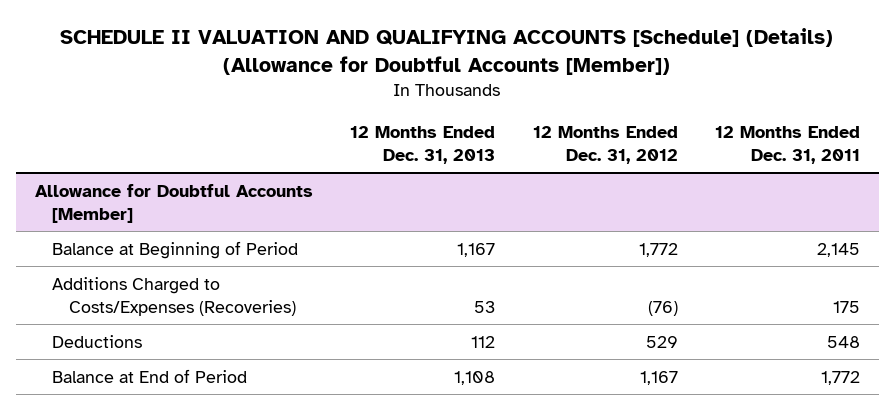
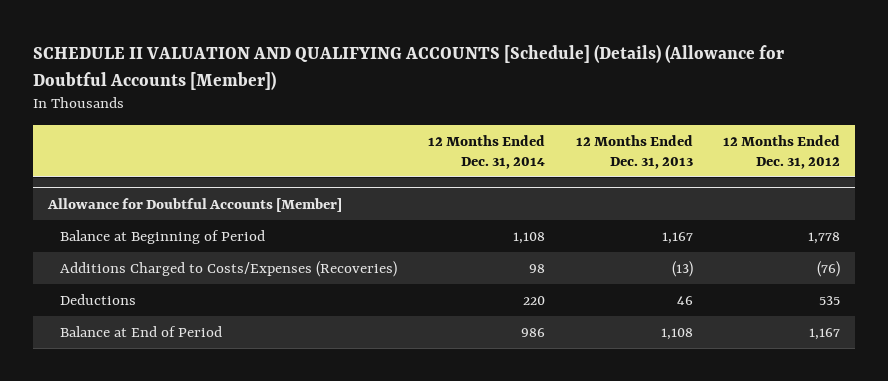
[715,125,861,165] 12 Months Ended Dec. 31, 2011 -> none
none -> [427,135,545,169] 12 Months Ended Dec. 31, 2014
[638,242,678,257] 1,772 -> [808,231,841,244] 1,778
[474,300,496,313] 53 -> [671,260,693,277] (13)
[471,335,496,348] 112 -> [676,295,693,305] 46
[645,335,678,348] 529 -> [819,295,841,305] 535

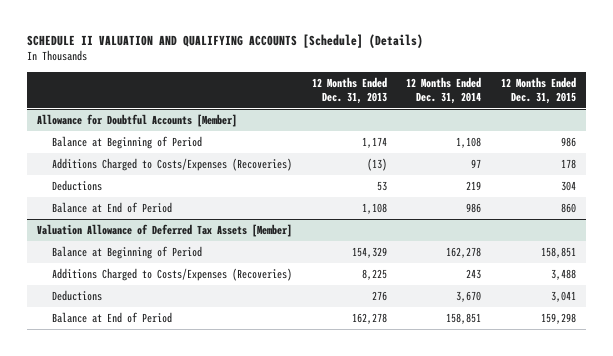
[33,44,785,90] SCHEDULE II VALUATION AND QUALIFYING ACCOUNTS [Schedule] (Details) (Allowance for Doubtful Accounts [Member]) -> [26,33,423,48] SCHEDULE II VALUATION AND QUALIFYING ACCOUNTS [Schedule] (Details)
[723,135,841,169] 12 Months Ended Dec. 31, 2012 -> none
none -> [501,76,577,104] 12 Months Ended Dec. 31, 2015
[661,231,693,244] 1,167 -> [361,136,387,148] 1,174
[528,263,545,273] 98 -> [471,158,482,168] 97
[522,295,545,305] 220 -> [466,180,482,190] 219
[676,295,693,305] 46 -> [376,180,387,191] 53
none -> [36,223,292,237] Valuation Allowance of Deferred Tax Assets [Member]
none -> [51,245,202,259] Balance at Beginning of Period
none -> [51,267,292,281] Additions Charged to Costs/Expenses (Recoveries)
none -> [51,289,102,301] Deductions
none -> [51,311,172,323] Balance at End of Period

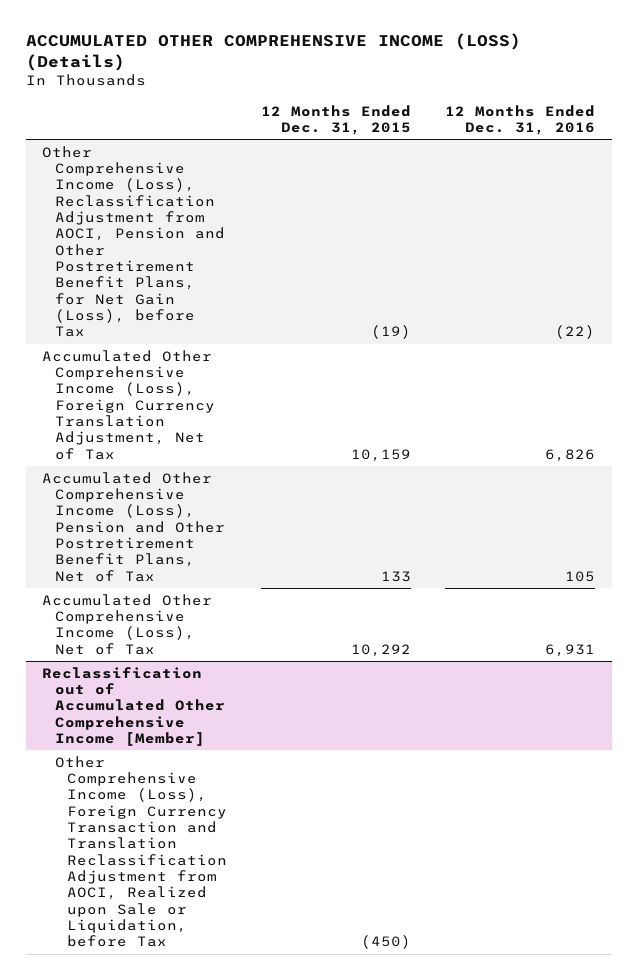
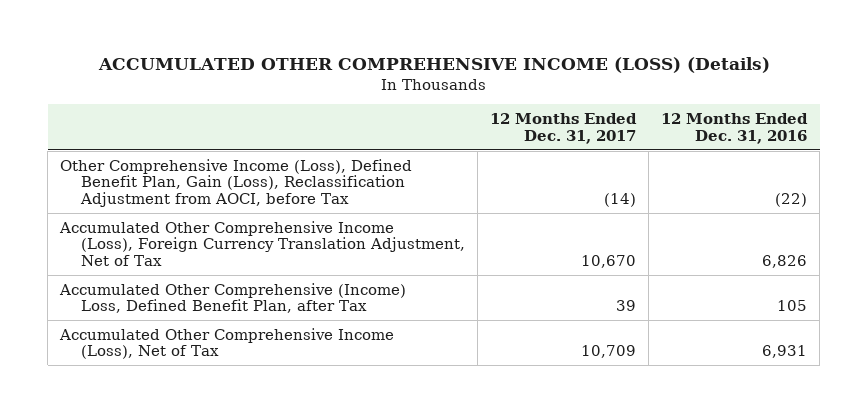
[261,104,412,136] 12 Months Ended Dec. 31, 2015 -> none
none -> [490,112,638,144] 12 Months Ended Dec. 31, 2017
[42,145,225,338] Other Comprehensive Income (Loss), Reclassification Adjustment from AOCI, Pension and Other Postretirement Benefit Plans, for Net Gain (Loss), before Tax -> [60,158,413,208] Other Comprehensive Income (Loss), Defined Benefit Plan, Gain (Loss), Reclassification Adjustment from AOCI, before Tax
[42,471,225,582] Accumulated Other Comprehensive Income (Loss), Pension and Other Postretirement Benefit Plans, Net of Tax -> [59,282,407,314] Accumulated Other Comprehensive (Income) Loss, Defined Benefit Plan, after Tax
[42,666,225,747] Reclassification out of Accumulated Other Comprehensive Income [Member] -> none
[54,755,228,948] Other Comprehensive Income (Loss), Foreign Currency Transaction and Translation Reclassification Adjustment from AOCI, Realized upon Sale or Liquidation, before Tax -> none

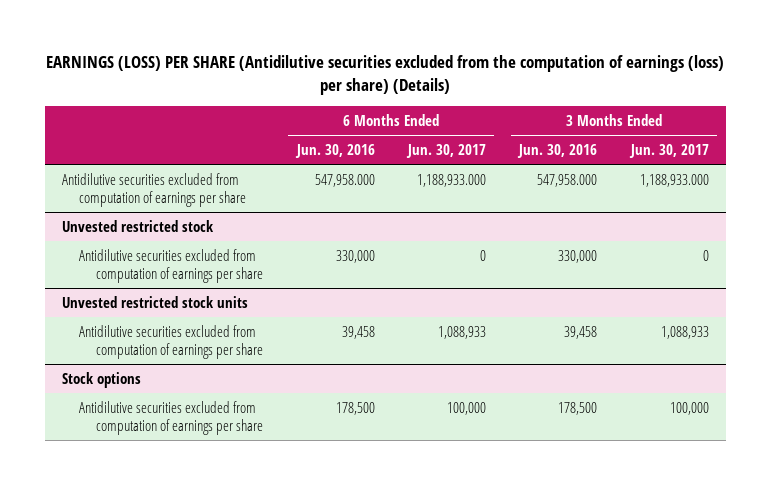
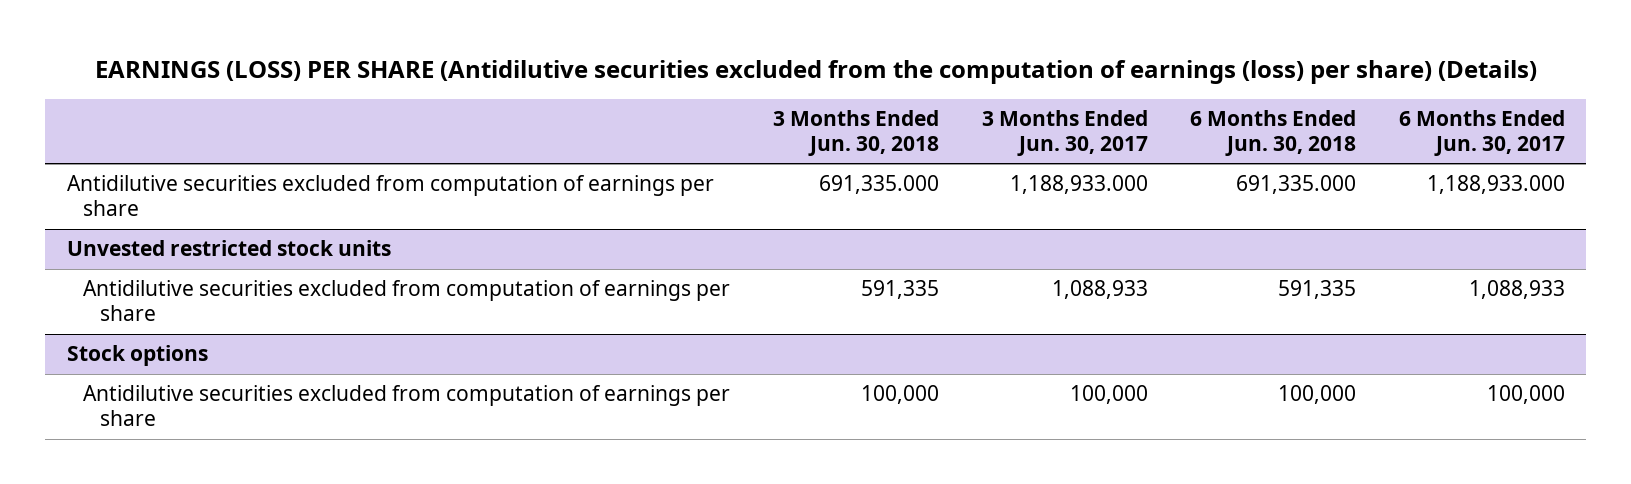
[294,144,375,159] Jun. 30, 2016 -> none
[517,144,598,159] Jun. 30, 2016 -> none
none -> [773,109,940,156] 3 Months Ended Jun. 30, 2018
none -> [1190,109,1357,156] 6 Months Ended Jun. 30, 2018
[61,219,214,232] Unvested restricted stock -> none
[78,248,264,284] Antidilutive securities excluded from computation of earnings per share -> none

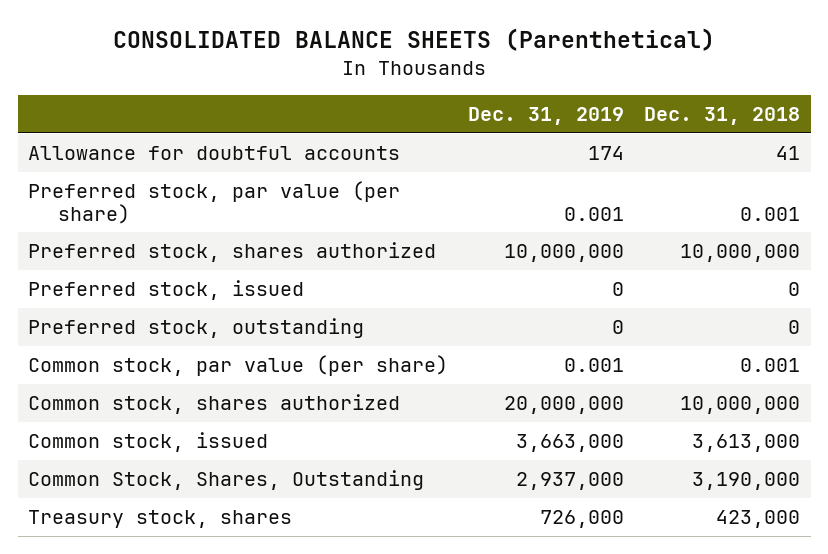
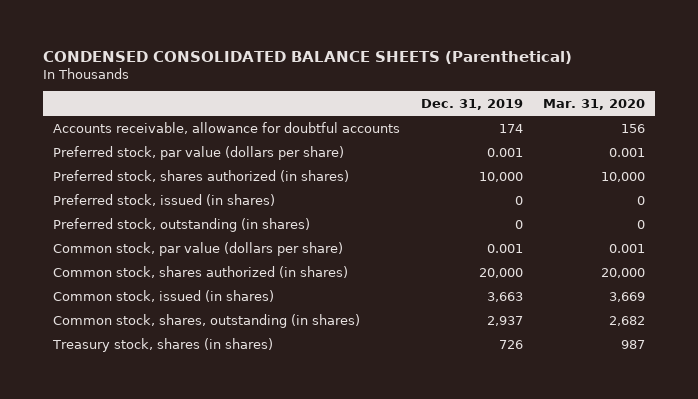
[113,28,716,52] CONSOLIDATED BALANCE SHEETS (Parenthetical) -> [42,51,572,65] CONDENSED CONSOLIDATED BALANCE SHEETS (Parenthetical)
[644,106,801,125] Dec. 31, 2018 -> none
none -> [543,98,646,110] Mar. 31, 2020
[27,146,400,161] Allowance for doubtful accounts -> [52,121,400,134] Accounts receivable, allowance for doubtful accounts
[27,181,400,224] Preferred stock, par value (per share) -> [52,145,344,160] Preferred stock, par value (dollars per share)
[27,242,436,263] Preferred stock, shares authorized -> [52,169,349,182] Preferred stock, shares authorized (in shares)
[504,244,625,263] 10,000,000 -> [478,171,523,182] 10,000
[27,280,304,301] Preferred stock, issued -> [52,193,275,206] Preferred stock, issued (in shares)
[27,318,364,339] Preferred stock, outstanding -> [52,217,310,232] Preferred stock, outstanding (in shares)
[27,355,448,377] Common stock, par value (per share) -> [52,241,343,256] Common stock, par value (dollars per share)
[27,394,400,415] Common stock, shares authorized -> [52,265,348,278] Common stock, shares authorized (in shares)
[504,396,625,415] 20,000,000 -> [478,267,523,278] 20,000
[27,432,268,453] Common stock, issued -> [52,289,274,302] Common stock, issued (in shares)
[516,434,625,453] 3,663,000 -> [486,291,523,302] 3,663
[27,470,424,491] Common Stock, Shares, Outstanding -> [52,313,360,328] Common stock, shares, outstanding (in shares)
[516,472,625,491] 2,937,000 -> [486,315,523,326] 2,937
[27,510,292,529] Treasury stock, shares -> [51,337,273,352] Treasury stock, shares (in shares)
[540,510,625,529] 726,000 -> [498,339,523,349] 726

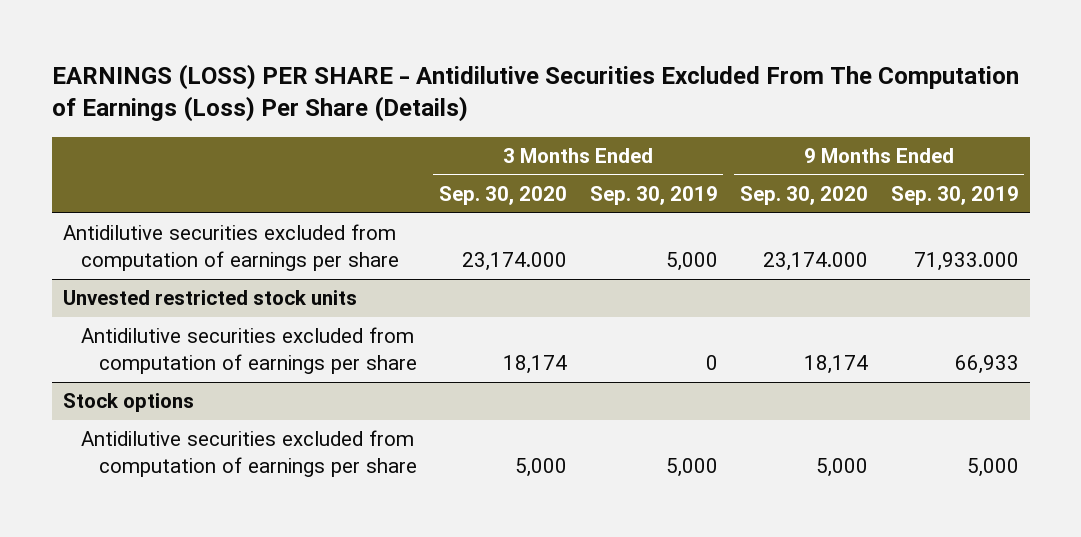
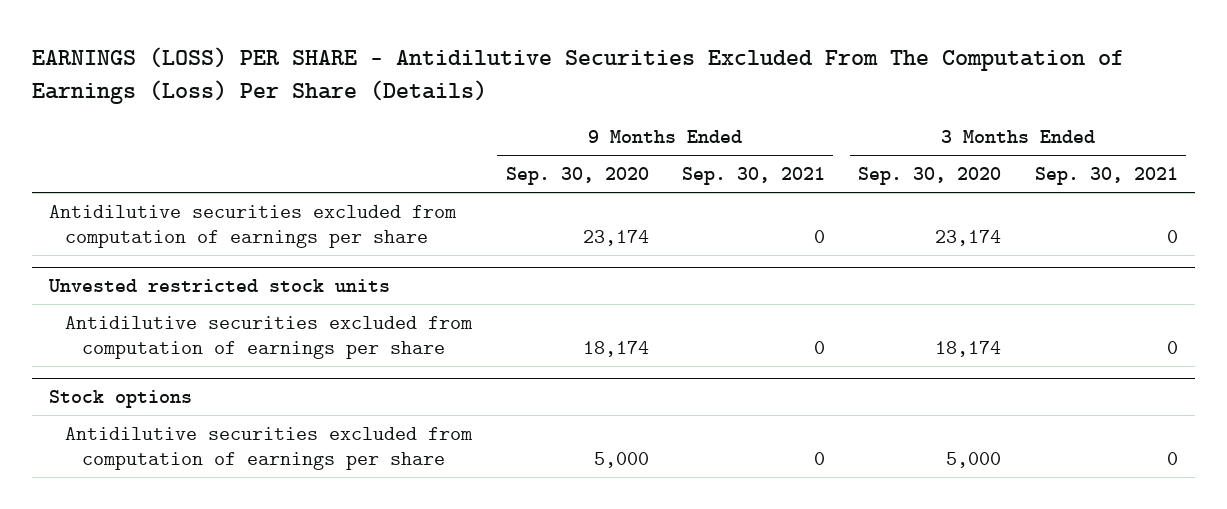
[589,186,718,206] Sep. 30, 2019 -> none
[890,186,1019,206] Sep. 30, 2019 -> none
none -> [682,167,826,186] Sep. 30, 2021
none -> [1034,167,1178,186] Sep. 30, 2021
[462,252,568,272] 23,174.000 -> [935,229,1002,246] 23,174
[763,252,869,272] 23,174.000 -> [582,229,649,246] 23,174

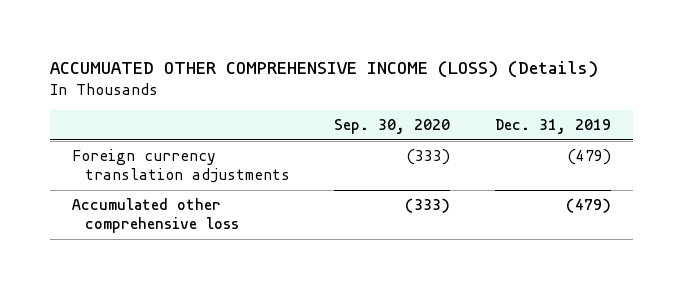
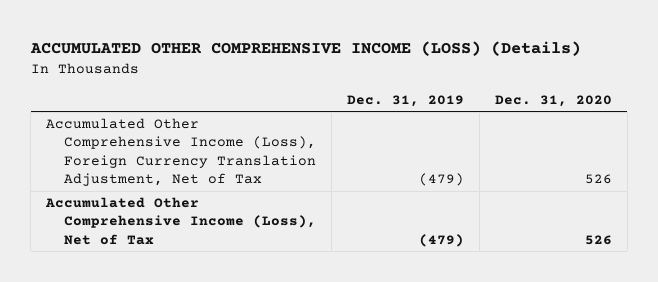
[49,60,598,78] ACCUMUATED OTHER COMPREHENSIVE INCOME (LOSS) (Details) -> [29,41,581,57] ACCUMULATED OTHER COMPREHENSIVE INCOME (LOSS) (Details)
[334,119,451,135] Sep. 30, 2020 -> none
none -> [494,94,612,107] Dec. 31, 2020
[72,149,290,184] Foreign currency translation adjustments -> [46,117,316,187] Accumulated Other Comprehensive Income (Loss), Foreign Currency Translation Adjustment, Net of Tax
[72,198,239,234] Accumulated other comprehensive loss -> [45,196,316,245] Accumulated Other Comprehensive Income (Loss), Net of Tax

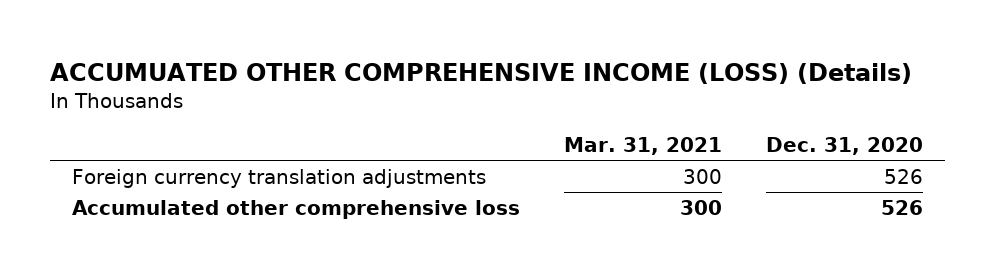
[29,41,581,57] ACCUMULATED OTHER COMPREHENSIVE INCOME (LOSS) (Details) -> [49,62,912,84] ACCUMUATED OTHER COMPREHENSIVE INCOME (LOSS) (Details)
[346,94,464,107] Dec. 31, 2019 -> none
none -> [563,136,722,155] Mar. 31, 2021
[46,117,316,187] Accumulated Other Comprehensive Income (Loss), Foreign Currency Translation Adjustment, Net of Tax -> [71,169,486,189] Foreign currency translation adjustments
[45,196,316,245] Accumulated Other Comprehensive Income (Loss), Net of Tax -> [71,200,520,220] Accumulated other comprehensive loss

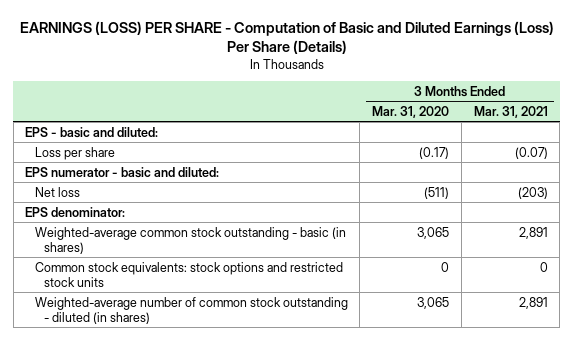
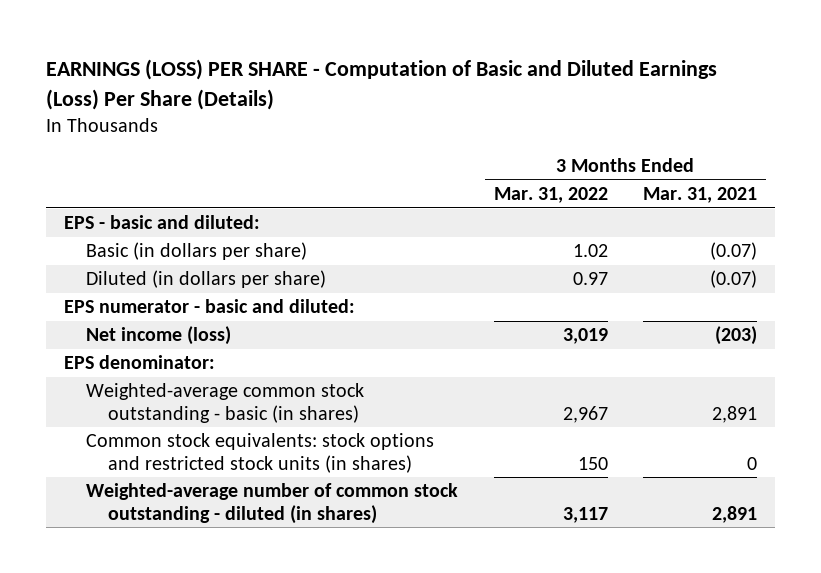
[372,105,450,118] Mar. 31, 2020 -> none
none -> [493,187,608,204] Mar. 31, 2022
[34,146,115,160] Loss per share -> none
none -> [85,242,307,261] Basic (in dollars per share)
none -> [85,270,326,289] Diluted (in dollars per share)
[34,186,80,197] Net loss -> [85,326,231,346] Net income (loss)
[34,261,343,287] Common stock equivalents: stock options and restricted stock units -> [85,433,434,473] Common stock equivalents: stock options and restricted stock units (in shares)

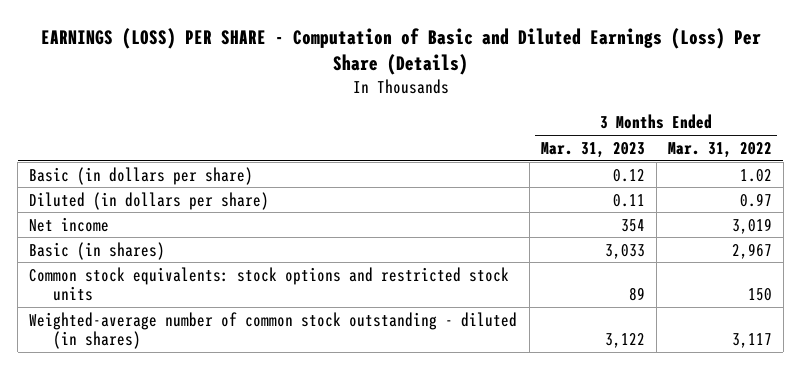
[643,187,758,204] Mar. 31, 2021 -> none
none -> [540,141,645,158] Mar. 31, 2023
[64,215,261,230] EPS - basic and diluted: -> none
[64,299,356,314] EPS numerator - basic and diluted: -> none
[64,355,216,370] EPS denominator: -> none
[85,326,231,346] Net income (loss) -> [29,216,110,232] Net income
[85,383,364,423] Weighted-average common stock outstanding - basic (in shares) -> [29,241,166,260] Basic (in shares)
[85,433,434,473] Common stock equivalents: stock options and restricted stock units (in shares) -> [29,266,510,302] Common stock equivalents: stock options and restricted stock units

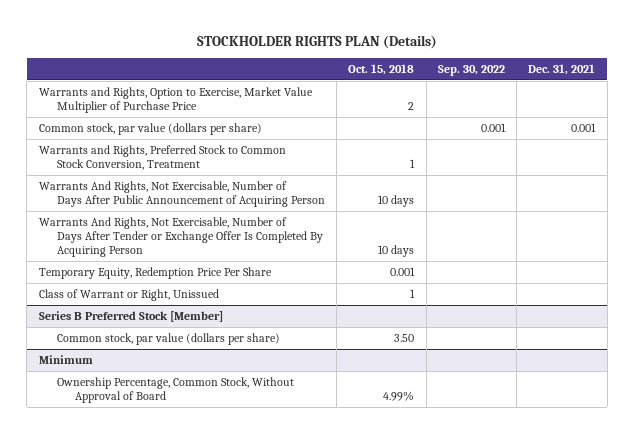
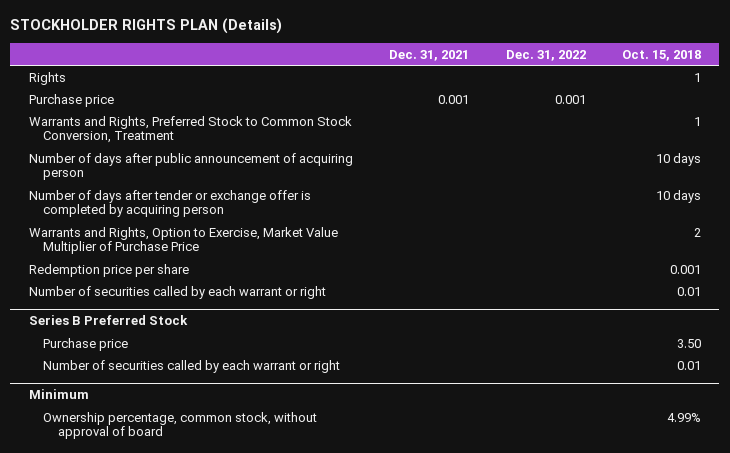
[437,65,505,77] Sep. 30, 2022 -> none
none -> [505,49,586,61] Dec. 31, 2022
none -> [28,71,66,85] Rights
[38,123,262,136] Common stock, par value (dollars per share) -> [28,93,114,107] Purchase price
[38,289,219,302] Class of Warrant or Right, Unissued -> none
[38,181,325,208] Warrants And Rights, Not Exercisable, Number of Days After Public Announcement of Acquiring Person -> [28,152,353,181] Number of days after public announcement of acquiring person
[38,217,323,258] Warrants And Rights, Not Exercisable, Number of Days After Tender or Exchange Offer Is Completed By Acquiring Person -> [28,189,311,218] Number of days after tender or exchange offer is completed by acquiring person
[38,87,313,114] Warrants and Rights, Option to Exercise, Market Value Multiplier of Purchase Price -> [28,226,338,255] Warrants and Rights, Option to Exercise, Market Value Multiplier of Purchase Price
[38,267,272,280] Temporary Equity, Redemption Price Per Share -> [28,263,189,277] Redemption price per share
none -> [28,285,326,299] Number of securities called by each warrant or right
[38,311,223,323] Series B Preferred Stock [Member] -> [28,315,188,326] Series B Preferred Stock
[56,333,280,346] Common stock, par value (dollars per share) -> [43,337,129,351] Purchase price
none -> [43,359,341,373] Number of securities called by each warrant or right
[56,377,294,404] Ownership Percentage, Common Stock, Without Approval of Board -> [43,411,318,440] Ownership percentage, common stock, without approval of board

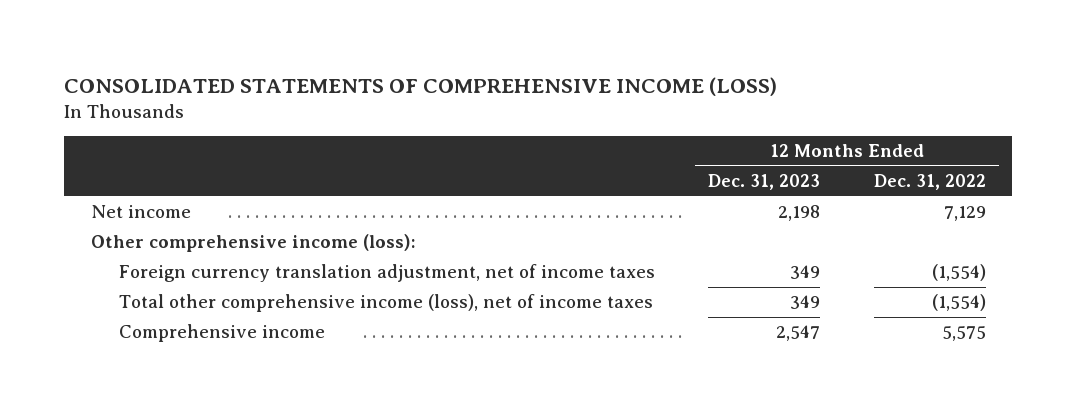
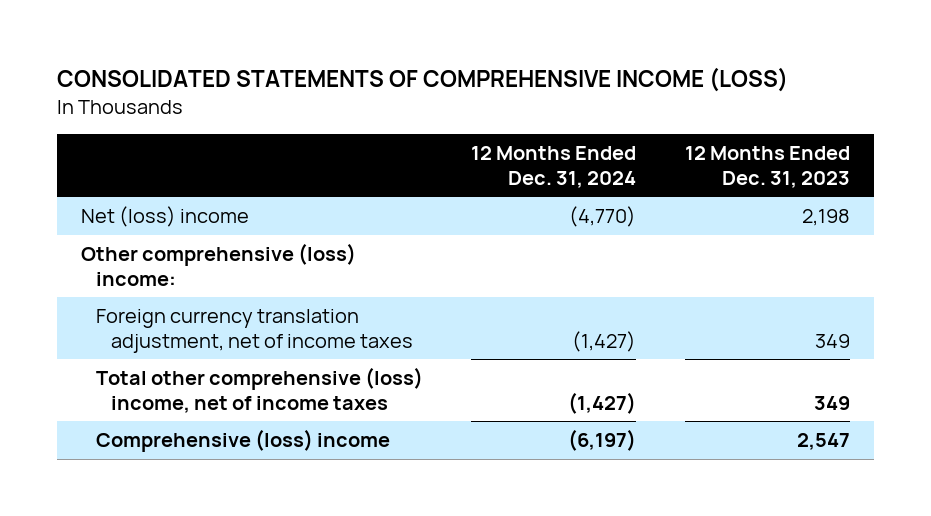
[873,174,986,191] Dec. 31, 2022 -> none
none -> [471,146,637,188] 12 Months Ended Dec. 31, 2024
[90,205,191,219] Net income -> [81,206,250,228] Net (loss) income
[90,234,416,253] Other comprehensive income (loss): -> [81,243,357,286] Other comprehensive (loss) income:
[118,294,653,313] Total other comprehensive income (loss), net of income taxes -> [95,367,423,413] Total other comprehensive (loss) income, net of income taxes
[118,324,325,343] Comprehensive income -> [95,429,390,453] Comprehensive (loss) income

